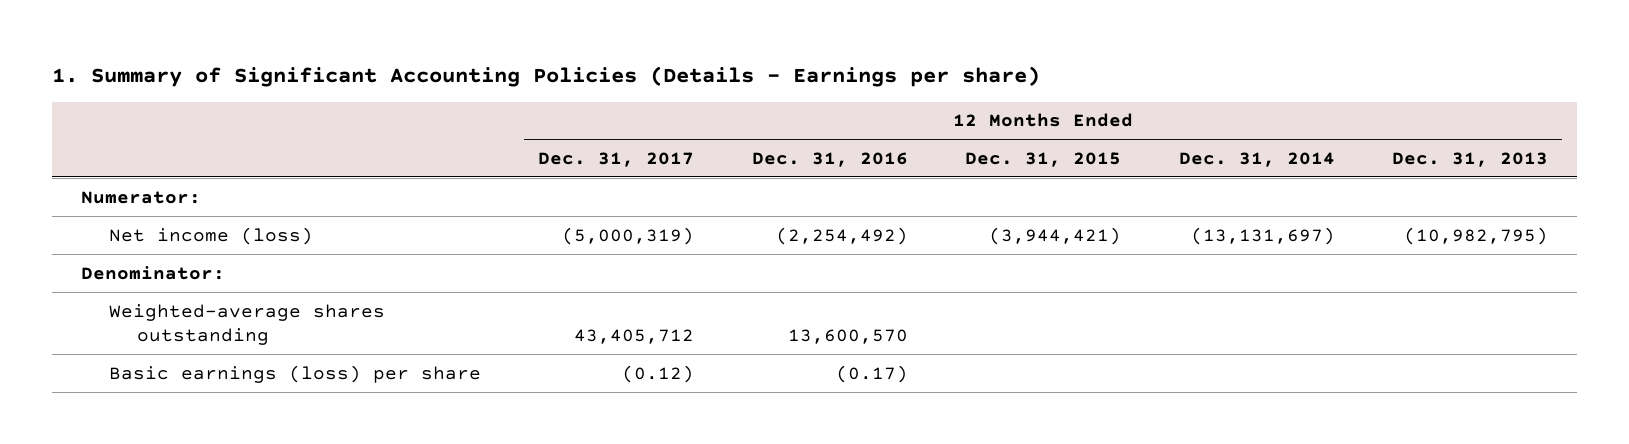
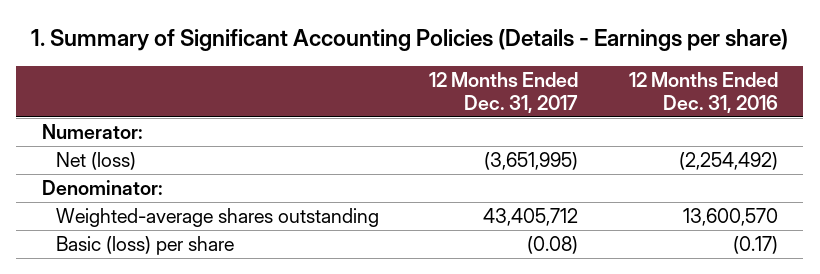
[965,151,1122,167] Dec. 31, 2015 -> none
[1178,151,1335,167] Dec. 31, 2014 -> none
[1391,151,1548,167] Dec. 31, 2013 -> none
[108,226,313,245] Net income (loss) -> [55,152,136,171] Net (loss)
[562,226,695,245] (5,000,319) -> [484,152,579,171] (3,651,995)
[108,364,481,383] Basic earnings (loss) per share -> [55,236,234,256] Basic (loss) per share
[622,364,695,383] (0.12) -> [527,236,579,255] (0.08)

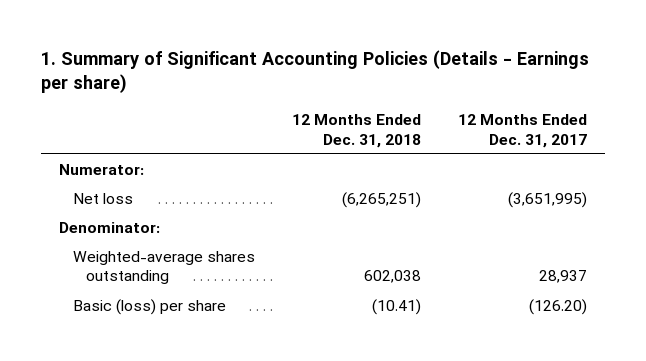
[629,71,779,113] 12 Months Ended Dec. 31, 2016 -> none
none -> [291,114,421,148] 12 Months Ended Dec. 31, 2018
[55,152,136,171] Net (loss) -> [72,193,133,205] Net loss
[483,208,579,227] 43,405,712 -> [538,270,587,284] 28,937
[527,236,579,255] (0.08) -> [528,299,587,316] (126.20)

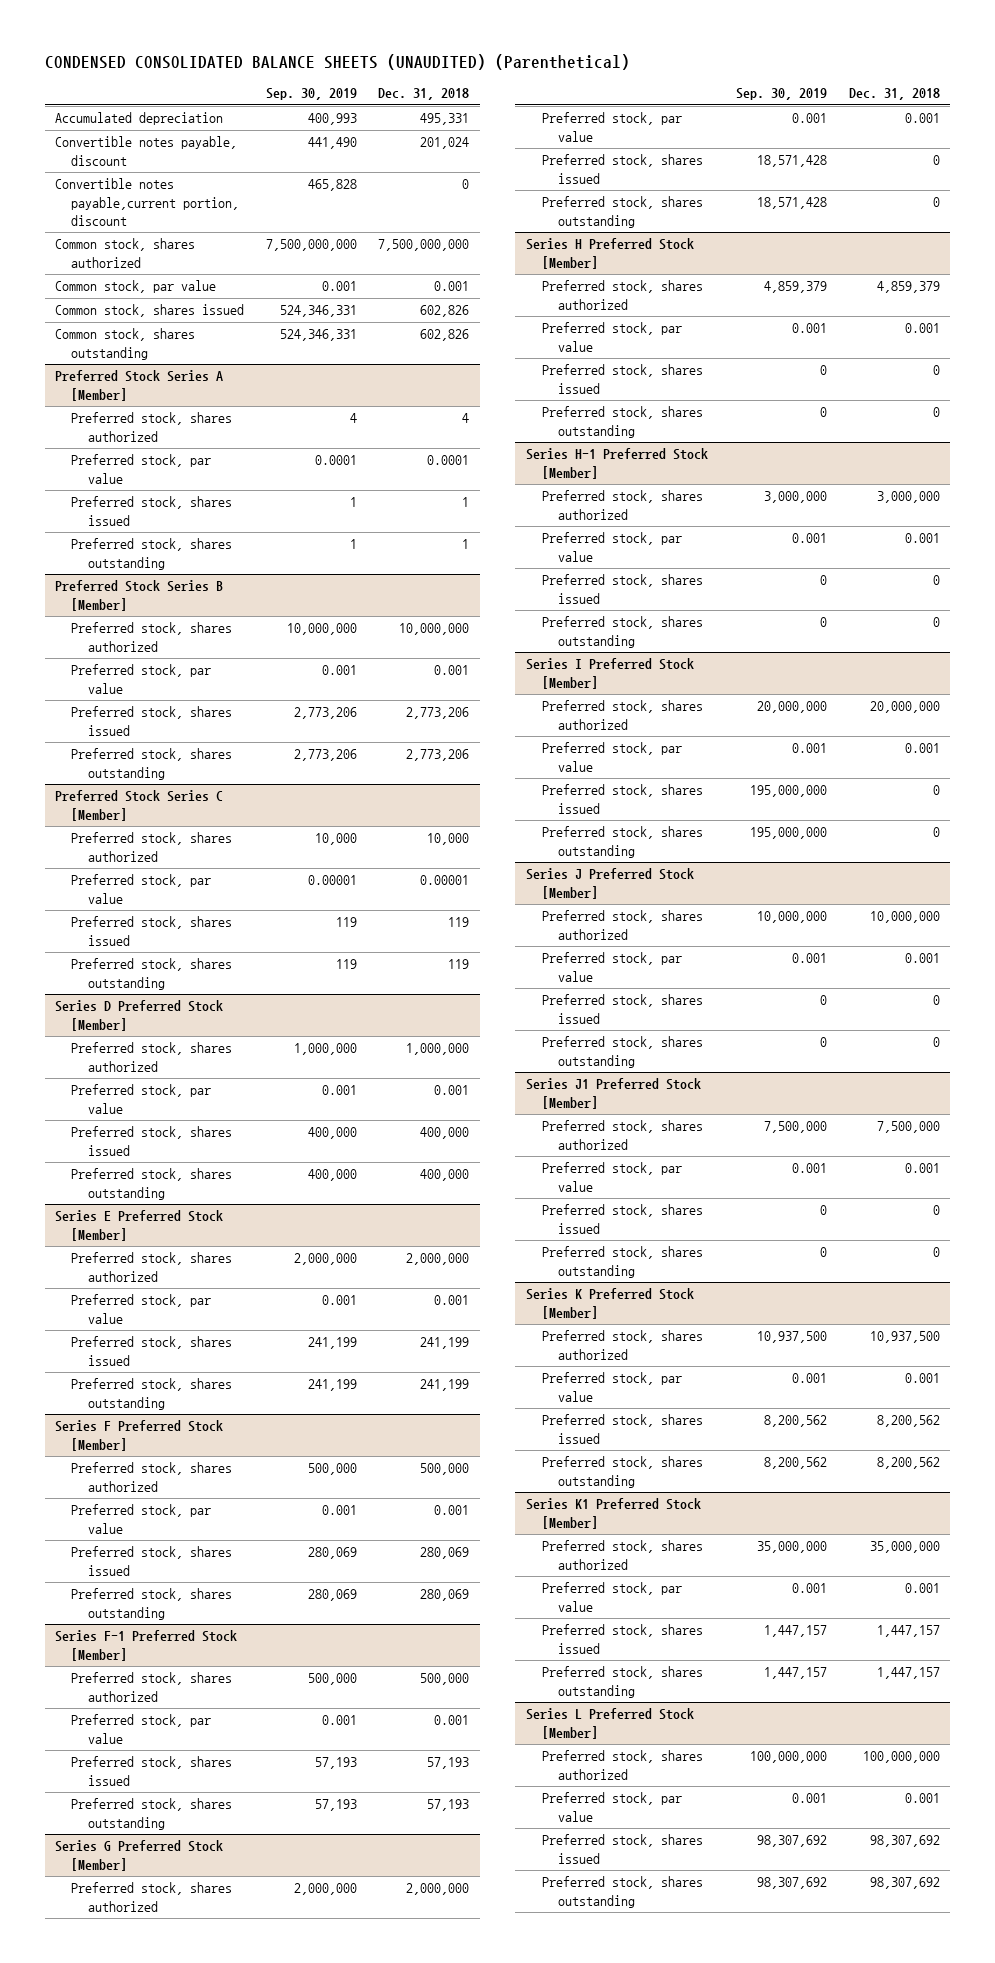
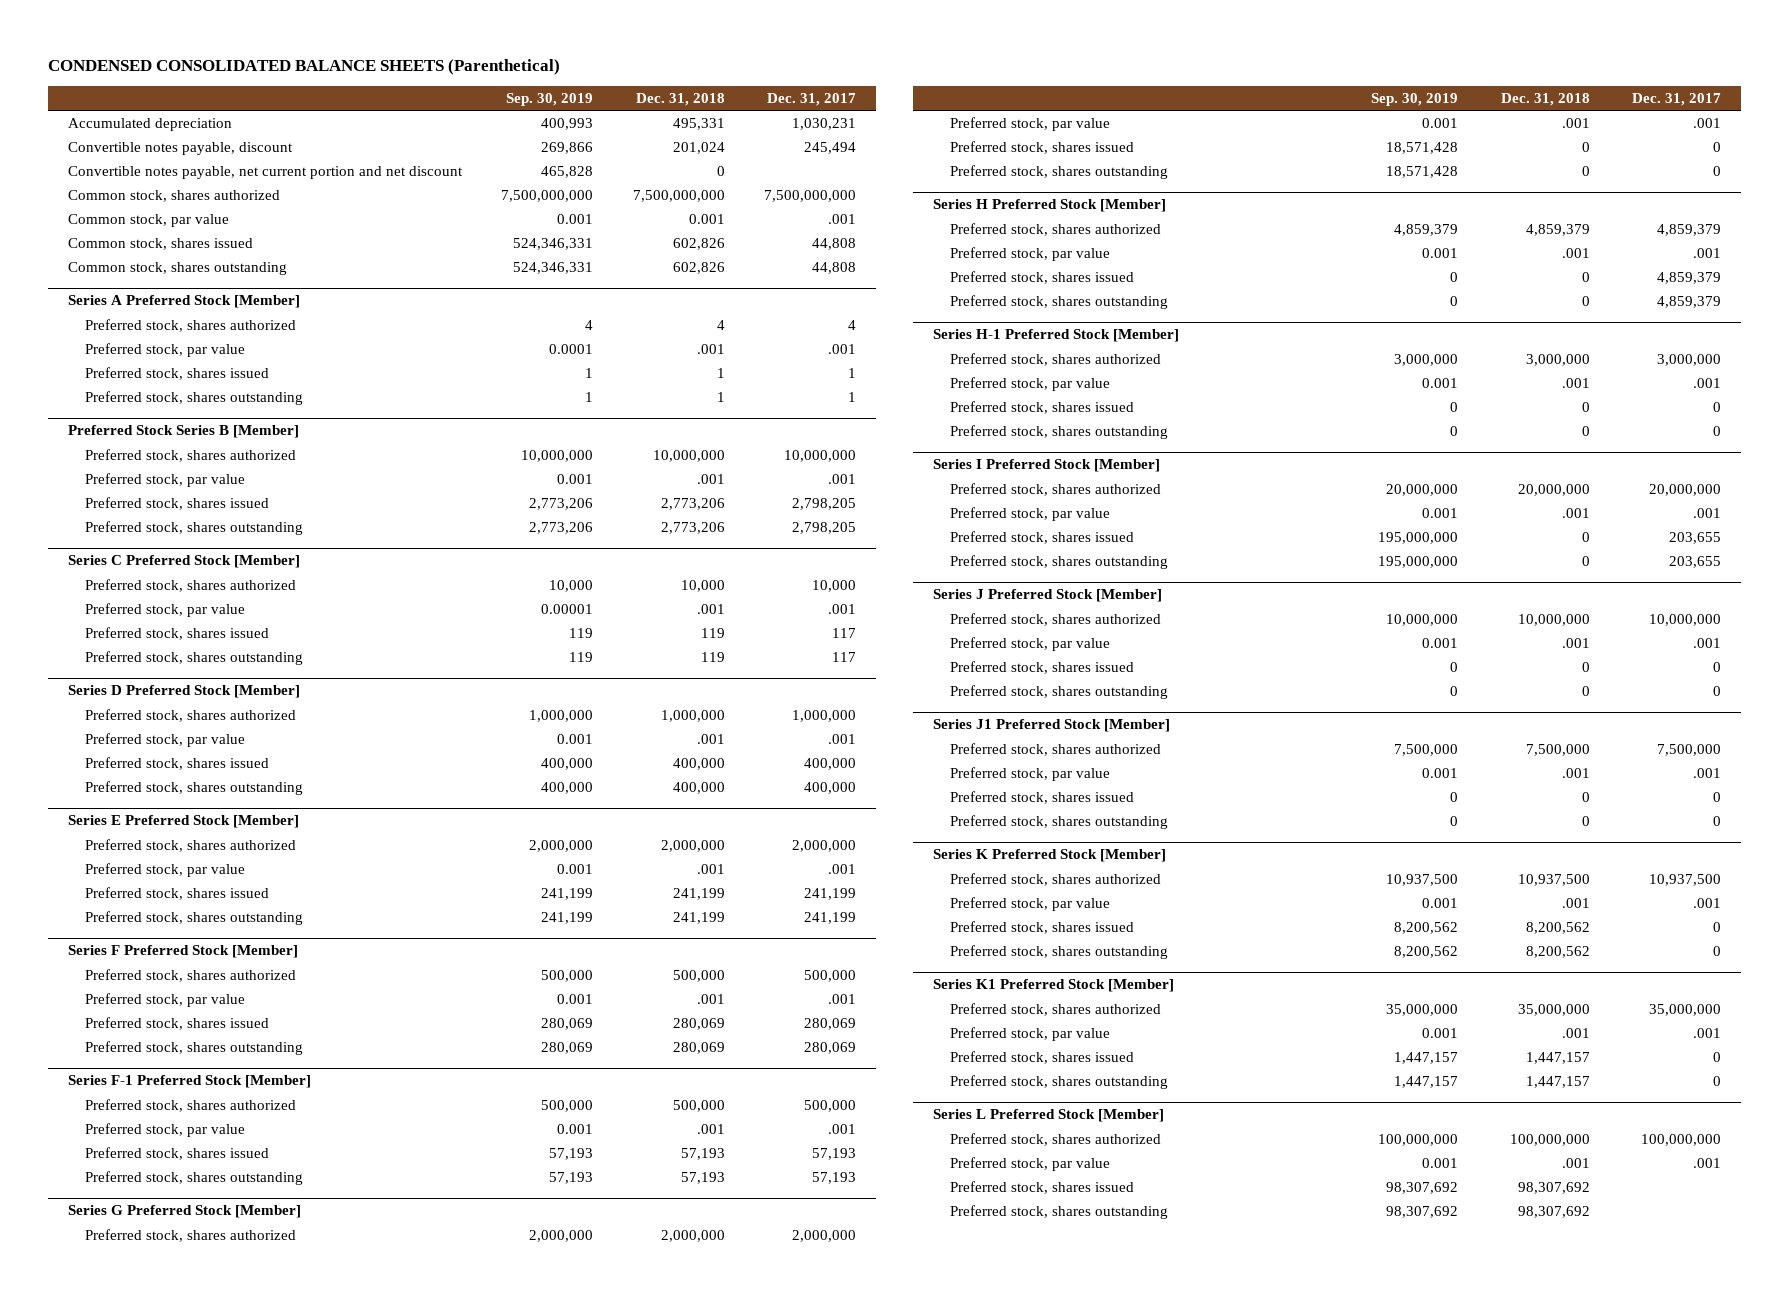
[44,53,630,70] CONDENSED CONSOLIDATED BALANCE SHEETS (UNAUDITED) (Parenthetical) -> [48,59,561,76] CONDENSED CONSOLIDATED BALANCE SHEETS (Parenthetical)
none -> [767,93,857,107] Dec. 31, 2017
[307,137,357,150] 441,490 -> [541,141,594,154] 269,866
[55,178,240,226] Convertible notes payable,current portion, discount -> [67,165,463,179] Convertible notes payable, net current portion and net discount
[55,370,224,401] Preferred Stock Series A [Member] -> [67,295,300,309] Series A Preferred Stock [Member]
[427,455,470,466] 0.0001 -> [696,343,725,354] .001
[434,665,470,676] 0.001 -> [696,473,725,484] .001
[55,790,224,821] Preferred Stock Series C [Member] -> [67,555,300,569] Series C Preferred Stock [Member]
[420,875,470,886] 0.00001 -> [696,603,725,614] .001
[434,1085,470,1096] 0.001 -> [696,733,725,744] .001
[434,1295,470,1306] 0.001 -> [696,863,725,874] .001
[434,1505,470,1516] 0.001 -> [696,993,725,1004] .001
[434,1715,470,1726] 0.001 -> [696,1123,725,1134] .001
[904,113,940,124] 0.001 -> [1561,117,1590,128] .001
[904,323,940,334] 0.001 -> [1561,247,1590,258] .001
[904,533,940,544] 0.001 -> [1561,377,1590,388] .001
[904,743,940,754] 0.001 -> [1561,507,1590,518] .001
[904,953,940,964] 0.001 -> [1561,637,1590,648] .001
[904,1163,940,1174] 0.001 -> [1561,767,1590,778] .001
[904,1373,940,1384] 0.001 -> [1561,897,1590,908] .001
[904,1583,940,1594] 0.001 -> [1561,1027,1590,1038] .001
[904,1793,940,1804] 0.001 -> [1561,1157,1590,1168] .001

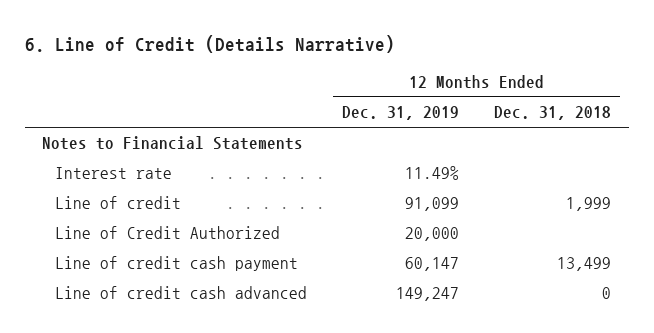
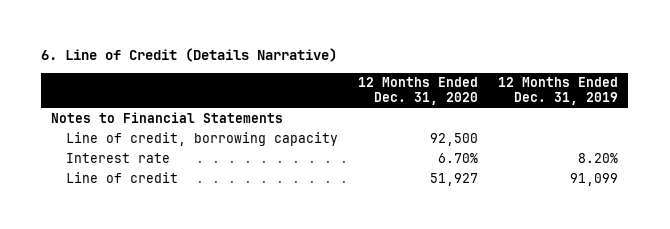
[494,106,612,121] Dec. 31, 2018 -> none
none -> [358,77,479,105] 12 Months Ended Dec. 31, 2020
none -> [65,131,338,146] Line of credit, borrowing capacity
[405,166,460,181] 11.49% -> [578,152,619,163] 8.20%
[54,226,280,240] Line of Credit Authorized -> none
[54,256,298,272] Line of credit cash payment -> none
[54,286,307,300] Line of credit cash advanced -> none

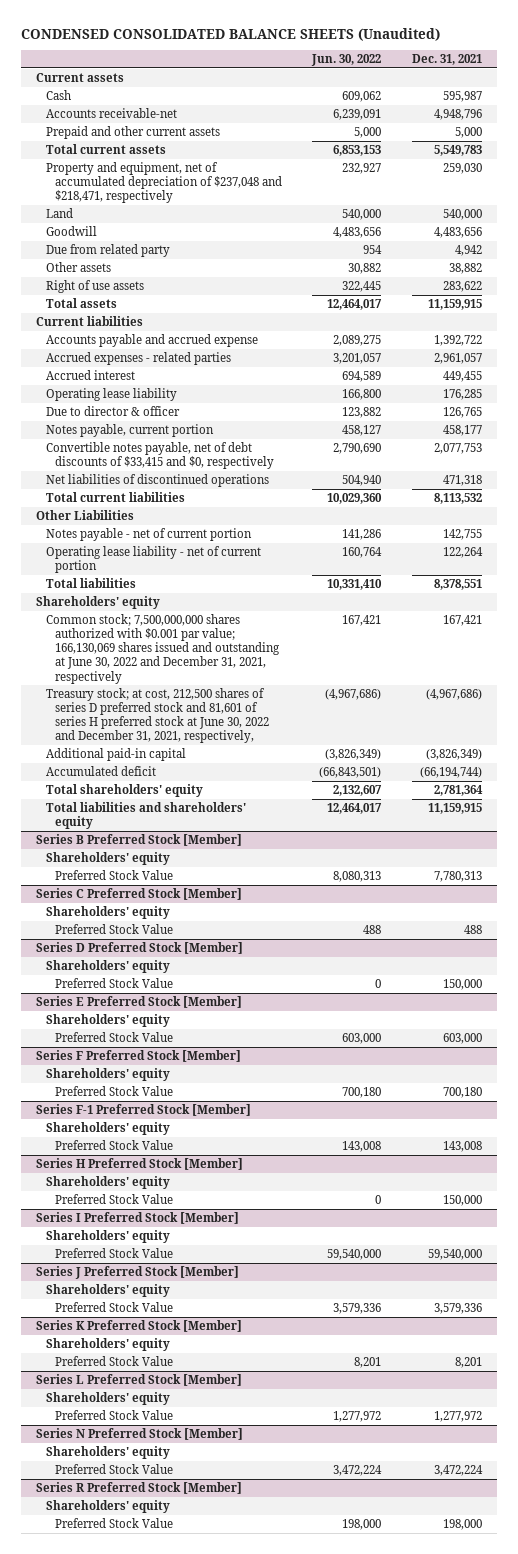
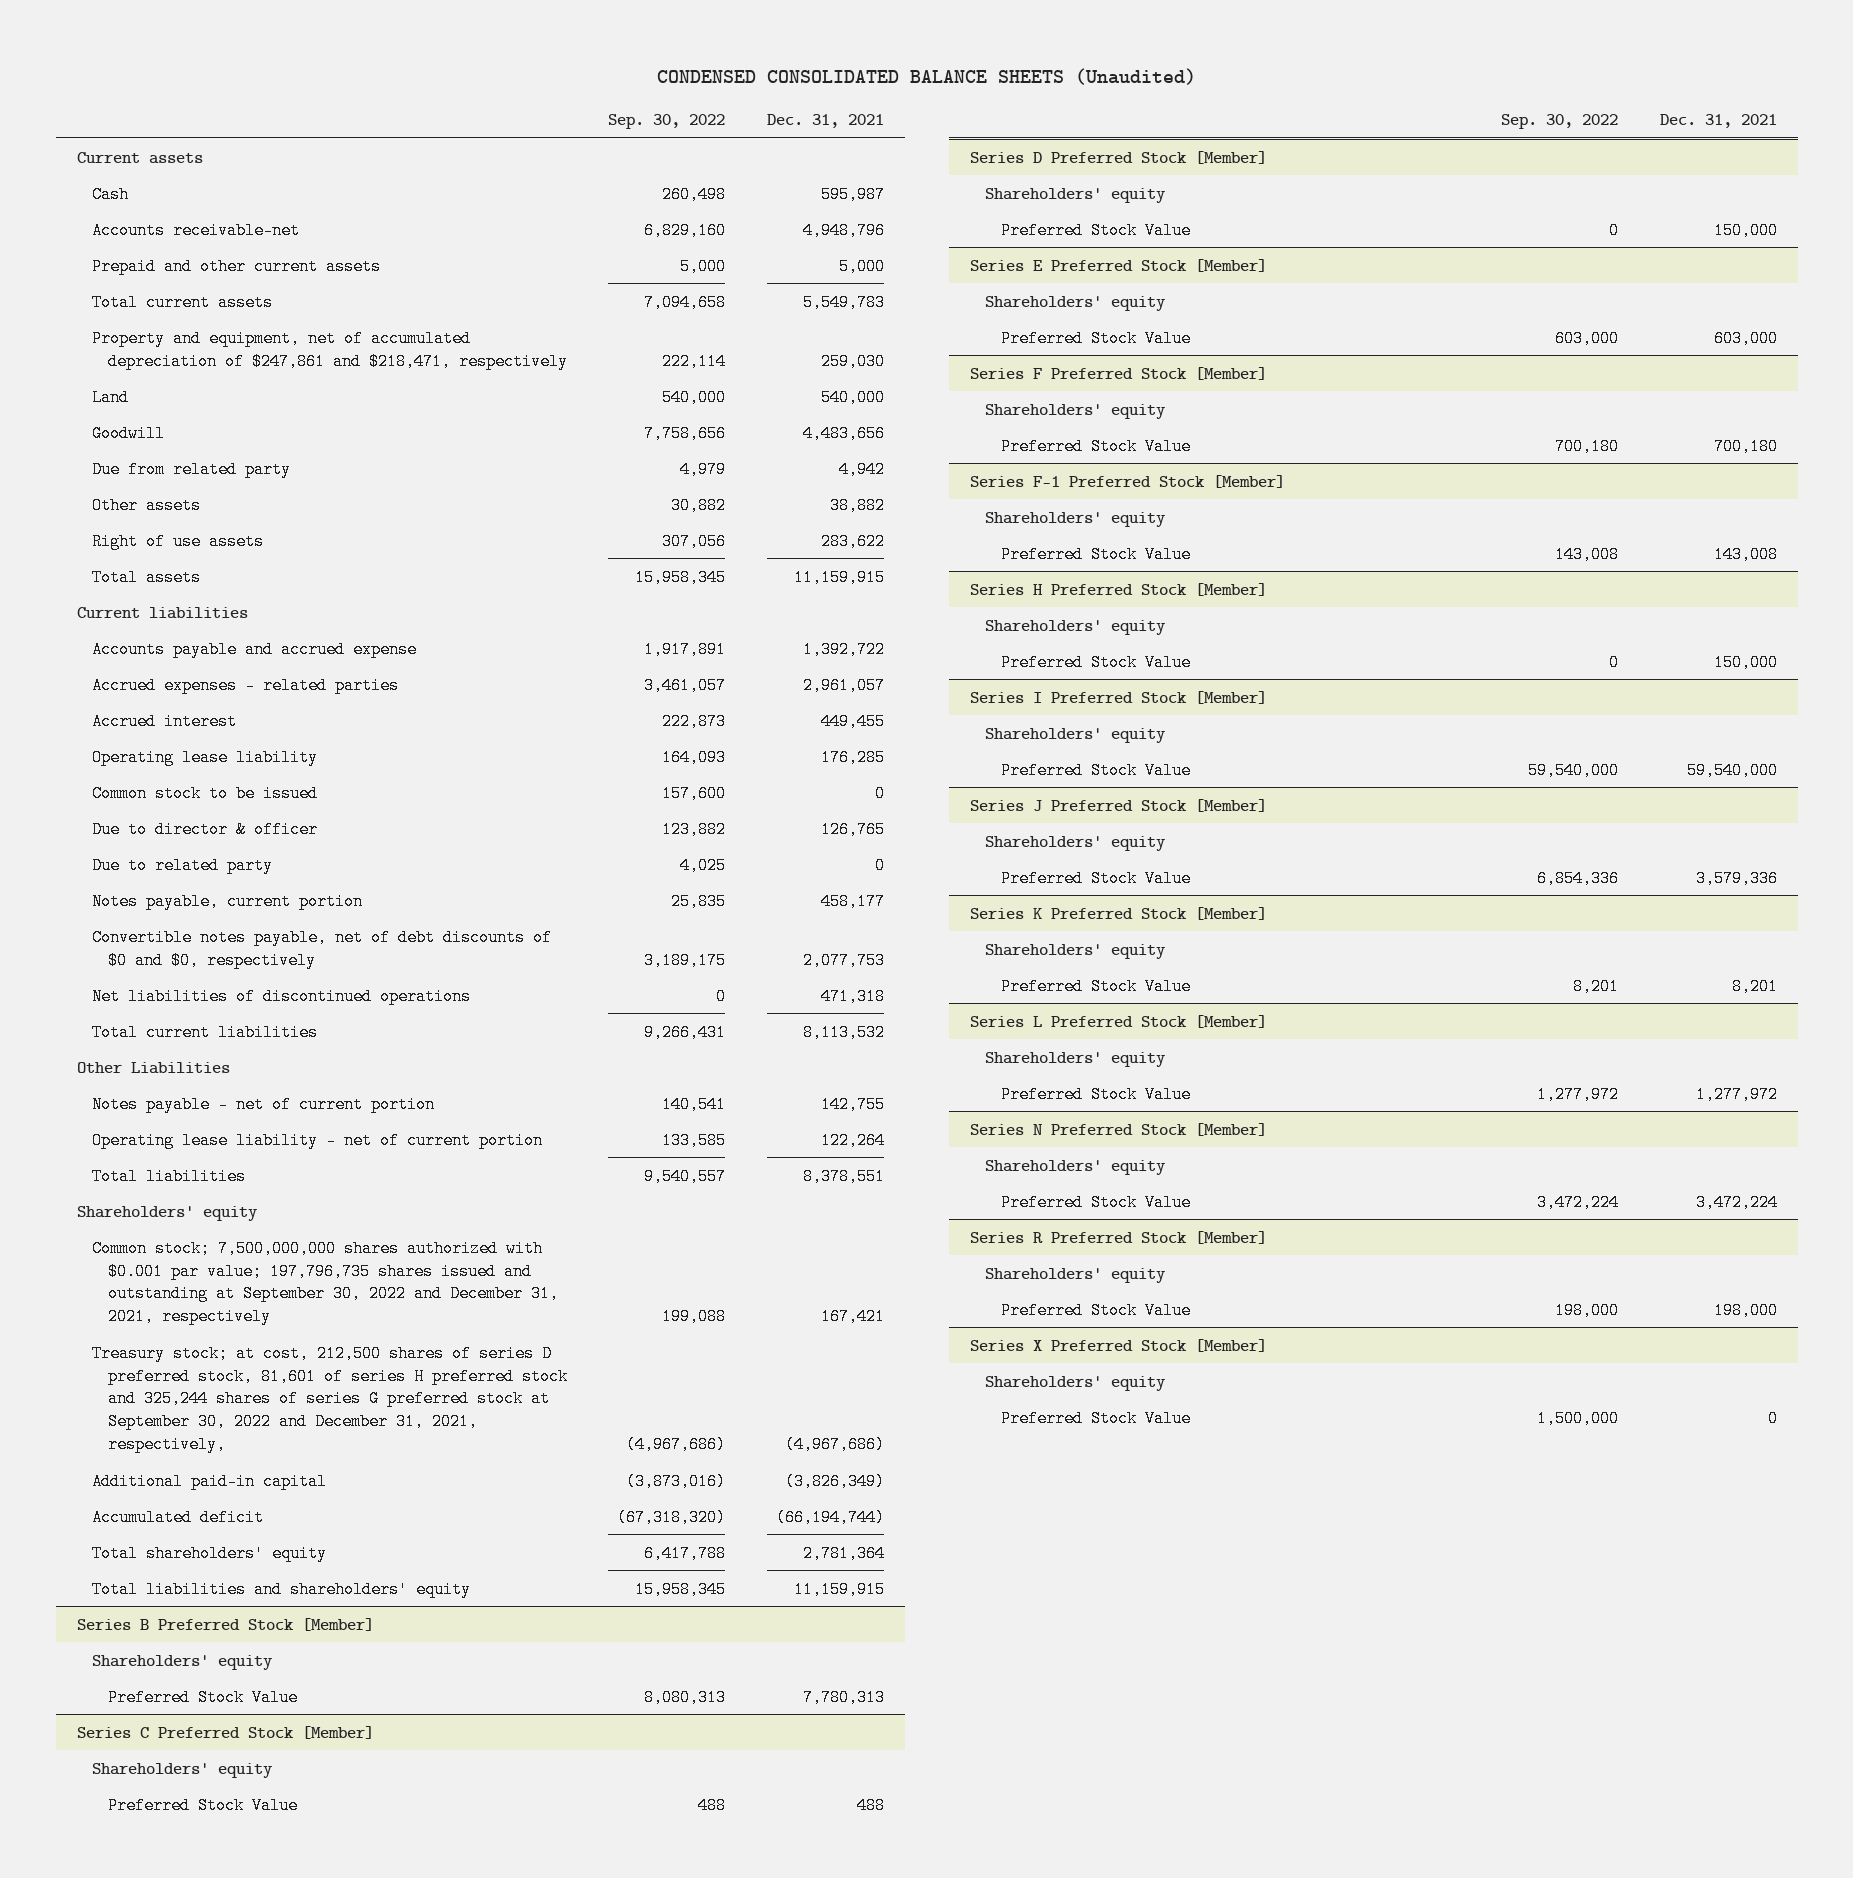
[311,54,382,67] Jun. 30, 2022 -> none
none -> [608,113,726,129] Sep. 30, 2022
[45,161,283,204] Property and equipment, net of accumulated depreciation of $237,048 and $218,471, respectively -> [92,329,568,370] Property and equipment, net of accumulated depreciation of $247,861 and $218,471, respectively
none -> [92,784,319,802] Common stock to be issued
none -> [92,856,274,874] Due to related party
[45,441,275,470] Convertible notes payable, net of debt discounts of $33,415 and $0, respectively -> [92,928,553,969] Convertible notes payable, net of debt discounts of $0 and $0, respectively
[45,613,281,684] Common stock; 7,500,000,000 shares authorized with $0.001 par value; 166,130,069 shares issued and outstanding at June 30, 2022 and December 31, 2021, respectively -> [92,1239,559,1326] Common stock; 7,500,000,000 shares authorized with $0.001 par value; 197,796,735 shares issued and outstanding at September 30, 2022 and December 31, 2021, respectively
[45,687,270,744] Treasury stock; at cost, 212,500 shares of series D preferred stock and 81,601 of series H preferred stock at June 30, 2022 and December 31, 2021, respectively, -> [92,1344,568,1454] Treasury stock; at cost, 212,500 shares of series D preferred stock, 81,601 of series H preferred stock and 325,244 shares of series G preferred stock at September 30, 2022 and December 31, 2021, respectively,
none -> [969,1338,1267,1352] Series X Preferred Stock [Member]
none -> [985,1375,1167,1391] Shareholders' equity
none -> [1000,1409,1191,1427] Preferred Stock Value

